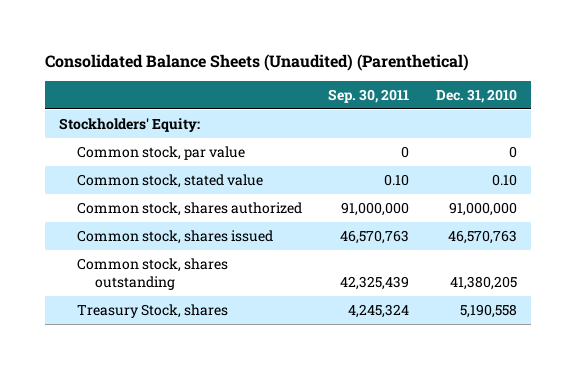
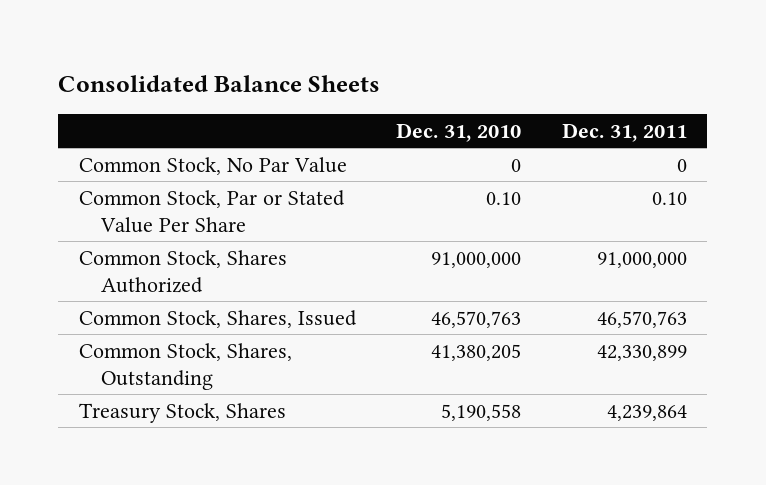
[45,53,470,71] Consolidated Balance Sheets (Unaudited) (Parenthetical) -> [58,75,381,93] Consolidated Balance Sheets
[328,88,410,103] Sep. 30, 2011 -> none
none -> [562,122,688,142] Dec. 31, 2011
[58,117,200,132] Stockholders' Equity: -> none
[76,145,245,160] Common stock, par value -> [78,156,347,175] Common Stock, No Par Value
[76,173,263,188] Common stock, stated value -> [78,189,345,233] Common Stock, Par or Stated Value Per Share
[76,201,302,216] Common stock, shares authorized -> [78,249,287,293] Common Stock, Shares Authorized
[76,229,273,244] Common stock, shares issued -> [78,309,357,328] Common Stock, Shares, Issued
[76,257,228,291] Common stock, shares outstanding -> [78,342,292,390] Common Stock, Shares, Outstanding
[76,303,228,318] Treasury Stock, shares -> [78,402,286,423] Treasury Stock, Shares

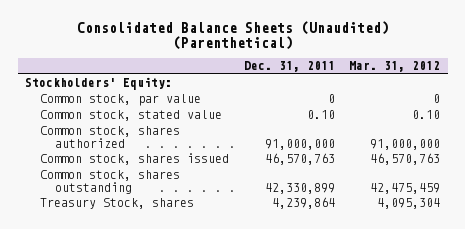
[58,75,381,93] Consolidated Balance Sheets -> [76,20,389,51] Consolidated Balance Sheets (Unaudited) (Parenthetical)
[396,122,522,142] Dec. 31, 2010 -> none
none -> [349,61,441,73] Mar. 31, 2012
none -> [25,77,173,91] Stockholders' Equity:
[78,156,347,175] Common Stock, No Par Value -> [39,94,201,107] Common stock, par value
[78,189,345,233] Common Stock, Par or Stated Value Per Share -> [39,110,222,122] Common stock, stated value
[78,249,287,293] Common Stock, Shares Authorized -> [39,126,180,148] Common stock, shares authorized
[78,309,357,328] Common Stock, Shares, Issued -> [39,153,229,166] Common stock, shares issued
[78,342,292,390] Common Stock, Shares, Outstanding -> [39,170,180,194] Common stock, shares outstanding
[78,402,286,423] Treasury Stock, Shares -> [39,198,194,210] Treasury Stock, shares

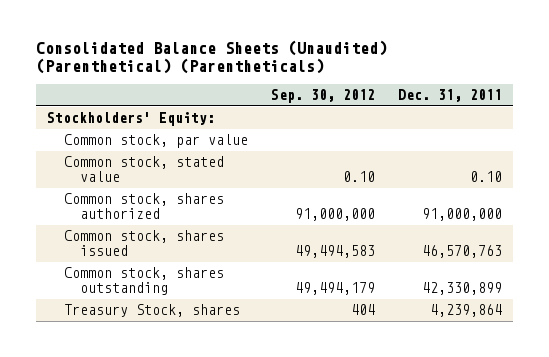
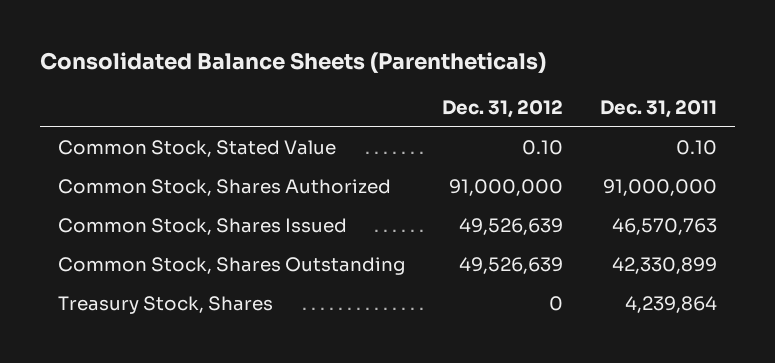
[35,40,387,75] Consolidated Balance Sheets (Unaudited) (Parenthetical) (Parentheticals) -> [40,52,547,74] Consolidated Balance Sheets (Parentheticals)
[270,89,375,104] Sep. 30, 2012 -> none
none -> [441,100,563,119] Dec. 31, 2012
[47,112,216,127] Stockholders' Equity: -> none
[63,134,248,149] Common stock, par value -> none
[63,156,224,183] Common stock, stated value -> [58,140,337,158] Common Stock, Stated Value
[63,193,224,220] Common stock, shares authorized -> [58,179,392,197] Common Stock, Shares Authorized
[63,230,224,257] Common stock, shares issued -> [58,218,348,236] Common Stock, Shares Issued
[63,267,224,296] Common stock, shares outstanding -> [58,257,406,276] Common Stock, Shares Outstanding
[63,304,240,318] Treasury Stock, shares -> [58,296,274,315] Treasury Stock, Shares

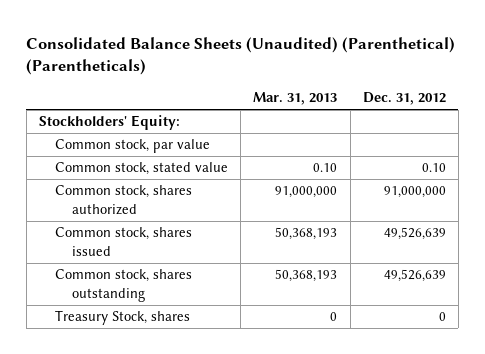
[40,52,547,74] Consolidated Balance Sheets (Parentheticals) -> [26,36,456,76] Consolidated Balance Sheets (Unaudited) (Parenthetical) (Parentheticals)
[599,100,717,119] Dec. 31, 2011 -> none
none -> [253,92,338,106] Mar. 31, 2013
none -> [38,115,180,131] Stockholders' Equity:
none -> [55,139,211,154] Common stock, par value
[58,140,337,158] Common Stock, Stated Value -> [55,162,229,176] Common stock, stated value
[58,179,392,197] Common Stock, Shares Authorized -> [55,185,193,215] Common stock, shares authorized
[58,218,348,236] Common Stock, Shares Issued -> [55,227,193,256] Common stock, shares issued
[58,257,406,276] Common Stock, Shares Outstanding -> [55,269,193,302] Common stock, shares outstanding
[58,296,274,315] Treasury Stock, Shares -> [55,310,191,326] Treasury Stock, shares

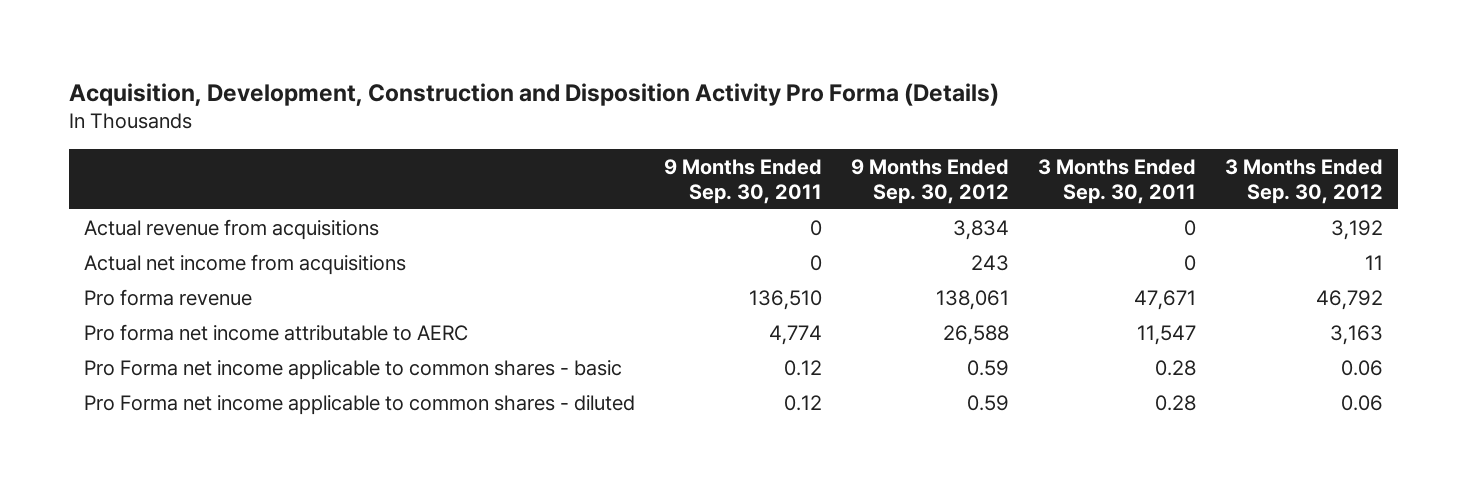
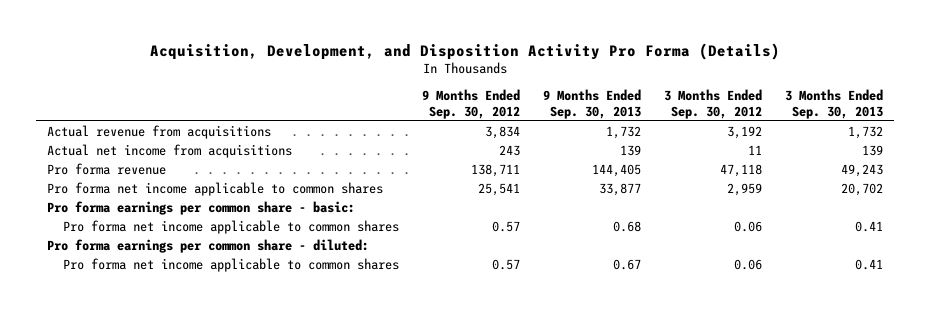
[68,82,999,106] Acquisition, Development, Construction and Disposition Activity Pro Forma (Details) -> [150,42,781,60] Acquisition, Development, and Disposition Activity Pro Forma (Details)
[663,158,822,204] 9 Months Ended Sep. 30, 2011 -> none
[1038,158,1197,204] 3 Months Ended Sep. 30, 2011 -> none
none -> [542,89,641,119] 9 Months Ended Sep. 30, 2013
none -> [784,89,883,119] 3 Months Ended Sep. 30, 2013
[935,289,1009,310] 138,061 -> [470,164,520,178] 138,711
[1316,289,1384,310] 46,792 -> [719,164,762,178] 47,118
[83,323,468,341] Pro forma net income attributable to AERC -> [47,182,384,197] Pro forma net income applicable to common shares
[942,324,1009,345] 26,588 -> [477,183,520,197] 25,541
[1330,324,1384,345] 3,163 -> [726,183,762,197] 2,959
none -> [47,201,356,216] Pro forma earnings per common share - basic:
[83,359,622,380] Pro Forma net income applicable to common shares - basic -> [62,220,399,235] Pro forma net income applicable to common shares
[966,359,1009,376] 0.59 -> [491,221,520,233] 0.57
none -> [47,239,370,254] Pro forma earnings per common share - diluted:
[83,394,635,415] Pro Forma net income applicable to common shares - diluted -> [62,258,399,273] Pro forma net income applicable to common shares
[966,394,1009,411] 0.59 -> [491,259,520,271] 0.57

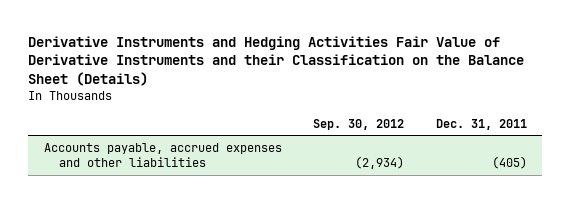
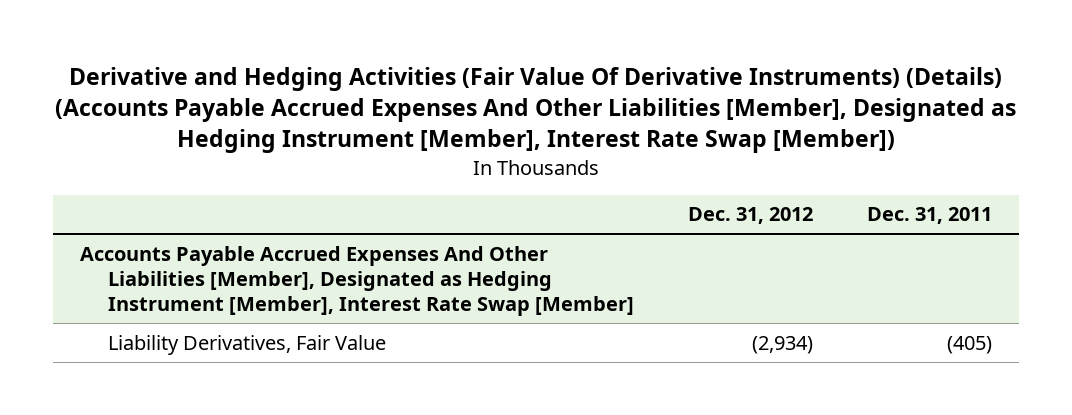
[28,35,525,86] Derivative Instruments and Hedging Activities Fair Value of Derivative Instruments and their Classification on the Balance Sheet (Details) -> [55,66,1017,154] Derivative and Hedging Activities (Fair Value Of Derivative Instruments) (Details) (Accounts Payable Accrued Expenses And Other Liabilities [Member], Designated as Hedging Instrument [Member], Interest Rate Swap [Member])
[313,118,405,130] Sep. 30, 2012 -> none
none -> [687,207,813,225] Dec. 31, 2012
none -> [80,245,634,316] Accounts Payable Accrued Expenses And Other Liabilities [Member], Designated as Hedging Instrument [Member], Interest Rate Swap [Member]
[43,143,282,168] Accounts payable, accrued expenses and other liabilities -> [107,334,386,355] Liability Derivatives, Fair Value

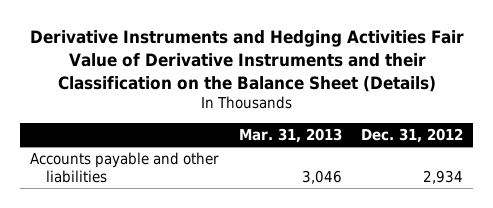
[55,66,1017,154] Derivative and Hedging Activities (Fair Value Of Derivative Instruments) (Details) (Accounts Payable Accrued Expenses And Other Liabilities [Member], Designated as Hedging Instrument [Member], Interest Rate Swap [Member]) -> [29,30,464,92] Derivative Instruments and Hedging Activities Fair Value of Derivative Instruments and their Classification on the Balance Sheet (Details)
[866,207,992,225] Dec. 31, 2011 -> none
none -> [238,128,342,144] Mar. 31, 2013
[80,245,634,316] Accounts Payable Accrued Expenses And Other Liabilities [Member], Designated as Hedging Instrument [Member], Interest Rate Swap [Member] -> none
[107,334,386,355] Liability Derivatives, Fair Value -> none
none -> [30,151,220,183] Accounts payable and other liabilities

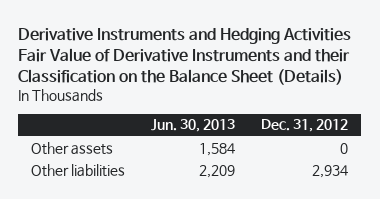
[238,128,342,144] Mar. 31, 2013 -> none
none -> [151,119,236,133] Jun. 30, 2013
none -> [31,141,114,155] Other assets
[30,151,220,183] Accounts payable and other liabilities -> [31,163,126,177] Other liabilities

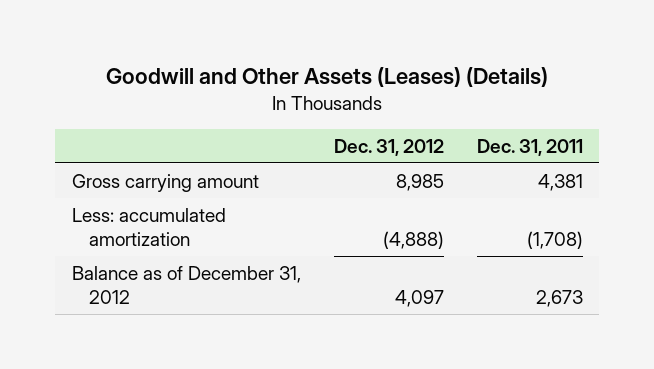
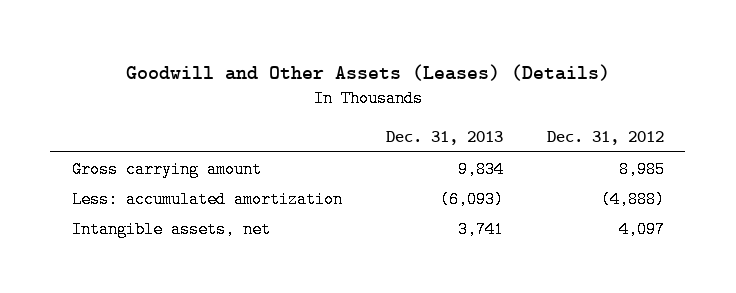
[476,138,583,156] Dec. 31, 2011 -> none
none -> [385,131,503,146] Dec. 31, 2013
[71,265,301,304] Balance as of December 31, 2012 -> [72,220,272,238] Intangible assets, net

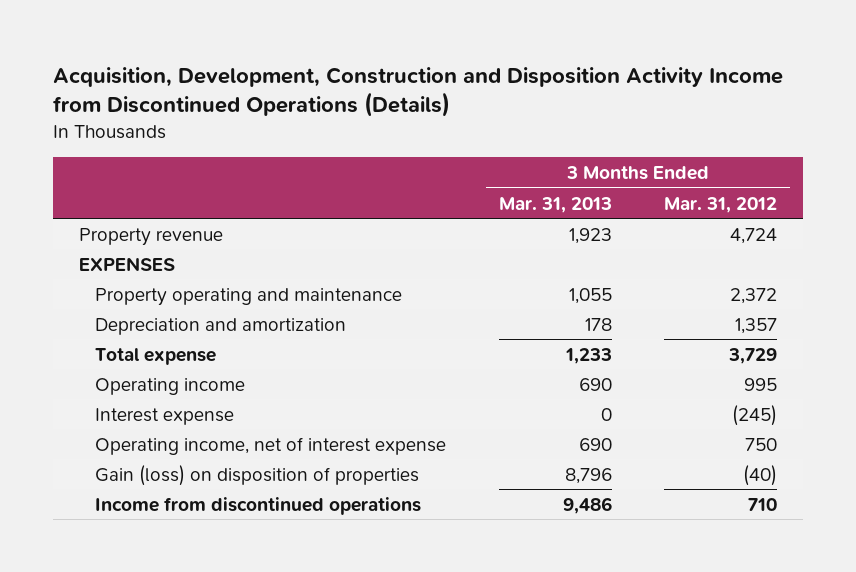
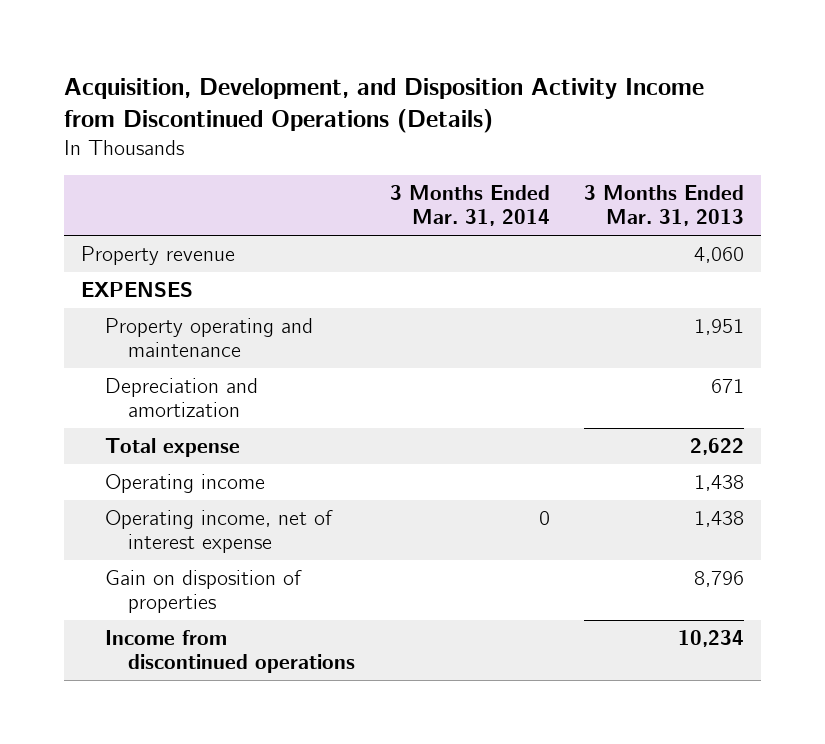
[53,66,784,118] Acquisition, Development, Construction and Disposition Activity Income from Discontinued Operations (Details) -> [63,78,704,133] Acquisition, Development, and Disposition Activity Income from Discontinued Operations (Details)
[663,196,777,213] Mar. 31, 2012 -> none
none -> [389,184,550,227] 3 Months Ended Mar. 31, 2014
[568,227,612,244] 1,923 -> [693,246,744,263] 4,060
[95,407,235,425] Interest expense -> none
[568,287,612,304] 1,055 -> [693,318,744,335] 1,951
[584,317,612,331] 178 -> [710,378,744,393] 671
[564,347,612,364] 1,233 -> [689,437,744,455] 2,622
[578,377,612,391] 690 -> [693,474,744,491] 1,438
[578,437,612,451] 690 -> [693,510,744,527] 1,438
[95,464,420,486] Gain (loss) on disposition of properties -> [104,569,302,614] Gain on disposition of properties
[562,496,612,514] 9,486 -> [677,629,744,647] 10,234

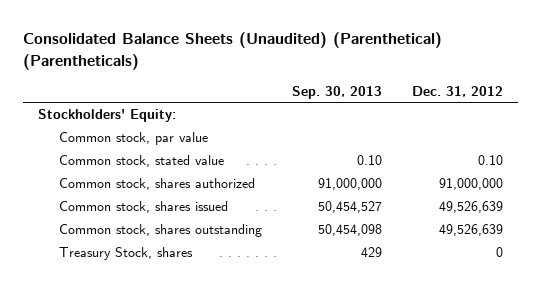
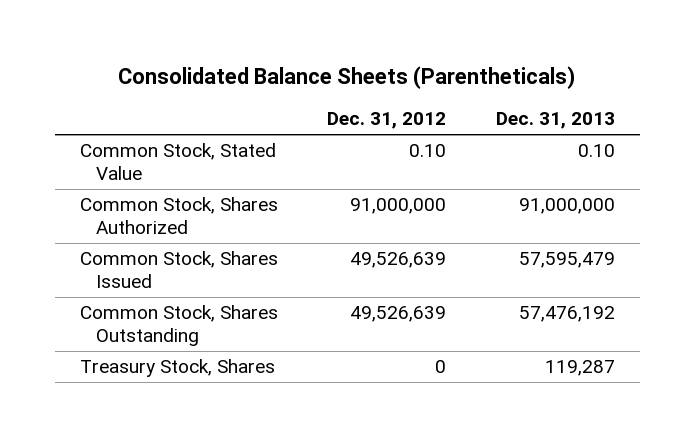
[22,32,442,70] Consolidated Balance Sheets (Unaudited) (Parenthetical) (Parentheticals) -> [118,66,576,90] Consolidated Balance Sheets (Parentheticals)
[292,85,383,99] Sep. 30, 2013 -> none
none -> [495,112,615,130] Dec. 31, 2013
[37,109,176,123] Stockholders' Equity: -> none
[59,132,209,146] Common stock, par value -> none
[59,155,225,168] Common stock, stated value -> [79,143,276,181] Common Stock, Stated Value
[59,178,256,191] Common stock, shares authorized -> [79,197,278,235] Common Stock, Shares Authorized
[59,201,229,214] Common stock, shares issued -> [79,251,278,289] Common Stock, Shares Issued
[59,224,263,238] Common stock, shares outstanding -> [79,305,278,347] Common Stock, Shares Outstanding
[59,247,194,261] Treasury Stock, shares -> [79,359,275,378] Treasury Stock, Shares

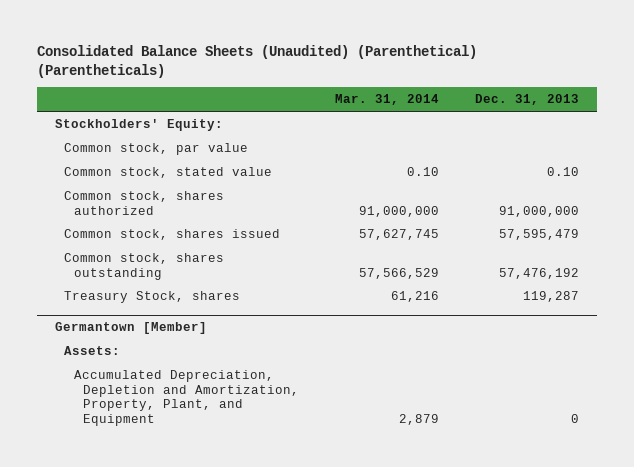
[118,66,576,90] Consolidated Balance Sheets (Parentheticals) -> [36,44,477,79] Consolidated Balance Sheets (Unaudited) (Parenthetical) (Parentheticals)
[327,112,447,130] Dec. 31, 2012 -> none
none -> [335,94,440,106] Mar. 31, 2014
none -> [54,118,223,131] Stockholders' Equity:
none -> [64,142,249,155] Common stock, par value
[79,143,276,181] Common Stock, Stated Value -> [64,166,273,178] Common stock, stated value
[79,197,278,235] Common Stock, Shares Authorized -> [64,190,225,215] Common stock, shares authorized
[79,251,278,289] Common Stock, Shares Issued -> [64,228,281,240] Common stock, shares issued
[79,305,278,347] Common Stock, Shares Outstanding -> [64,252,225,280] Common stock, shares outstanding
[79,359,275,378] Treasury Stock, Shares -> [64,290,241,303] Treasury Stock, shares
none -> [54,322,207,335] Germantown [Member]
none -> [64,345,121,355] Assets:
none -> [73,369,300,426] Accumulated Depreciation, Depletion and Amortization, Property, Plant, and Equipment

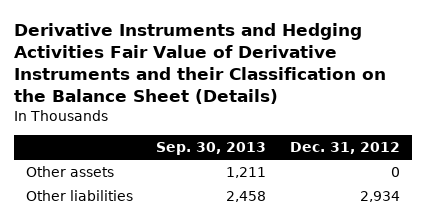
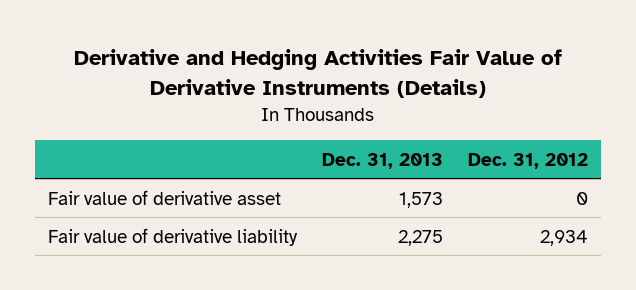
[13,22,386,104] Derivative Instruments and Hedging Activities Fair Value of Derivative Instruments and their Classification on the Balance Sheet (Details) -> [74,49,563,98] Derivative and Hedging Activities Fair Value of Derivative Instruments (Details)
[156,142,267,156] Sep. 30, 2013 -> none
none -> [322,152,444,169] Dec. 31, 2013
[25,166,114,178] Other assets -> [47,189,281,205] Fair value of derivative asset
[25,190,133,202] Other liabilities -> [47,227,298,246] Fair value of derivative liability

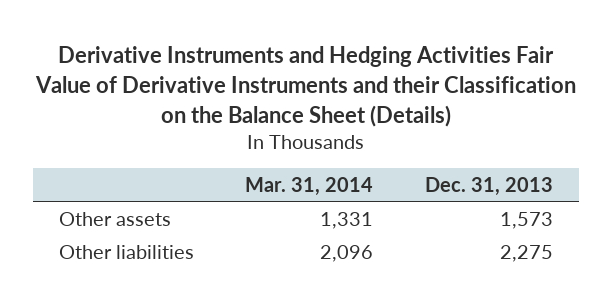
[74,49,563,98] Derivative and Hedging Activities Fair Value of Derivative Instruments (Details) -> [34,45,576,127] Derivative Instruments and Hedging Activities Fair Value of Derivative Instruments and their Classification on the Balance Sheet (Details)
[468,152,589,169] Dec. 31, 2012 -> none
none -> [245,176,374,196] Mar. 31, 2014
[47,189,281,205] Fair value of derivative asset -> [58,211,171,226] Other assets
[47,227,298,246] Fair value of derivative liability -> [58,244,194,259] Other liabilities

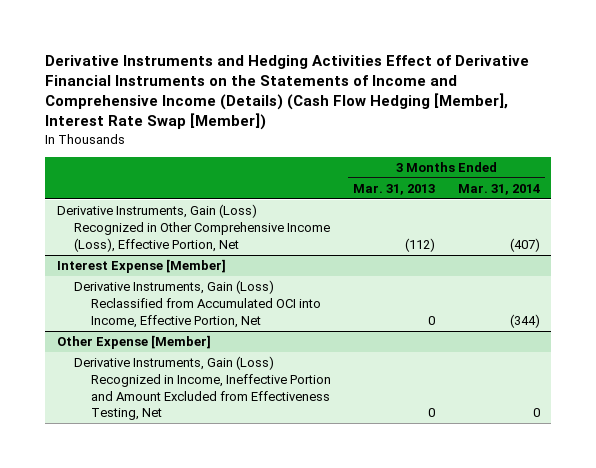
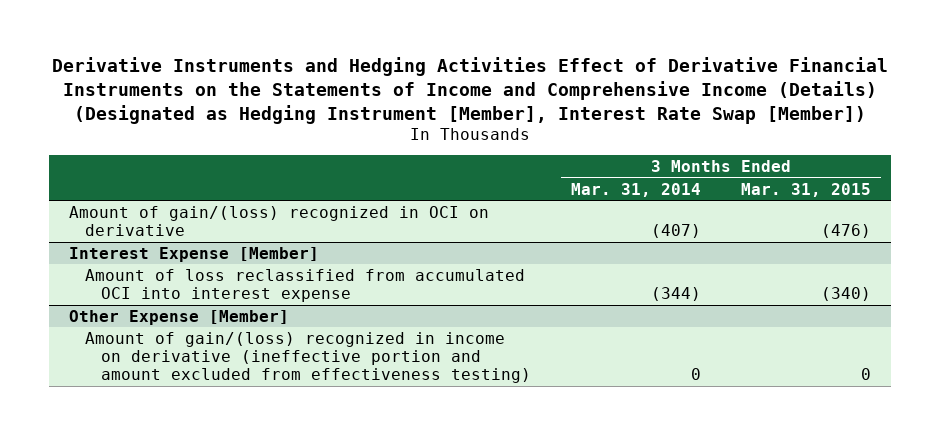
[45,54,530,131] Derivative Instruments and Hedging Activities Effect of Derivative Financial Instruments on the Statements of Income and Comprehensive Income (Details) (Cash Flow Hedging [Member], Interest Rate Swap [Member]) -> [51,57,888,124] Derivative Instruments and Hedging Activities Effect of Derivative Financial Instruments on the Statements of Income and Comprehensive Income (Details) (Designated as Hedging Instrument [Member], Interest Rate Swap [Member])
[353,184,436,196] Mar. 31, 2013 -> none
none -> [741,182,872,197] Mar. 31, 2015
[56,204,330,252] Derivative Instruments, Gain (Loss) Recognized in Other Comprehensive Income (Loss), Effective Portion, Net -> [68,205,489,236] Amount of gain/(loss) recognized in OCI on derivative
[73,280,321,328] Derivative Instruments, Gain (Loss) Reclassified from Accumulated OCI into Income, Effective Portion, Net -> [84,268,525,302] Amount of loss reclassified from accumulated OCI into interest expense
[73,356,331,421] Derivative Instruments, Gain (Loss) Recognized in Income, Ineffective Portion and Amount Excluded from Effectiveness Testing, Net -> [84,331,531,384] Amount of gain/(loss) recognized in income on derivative (ineffective portion and amount excluded from effectiveness testing)

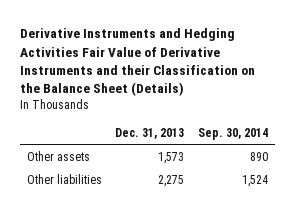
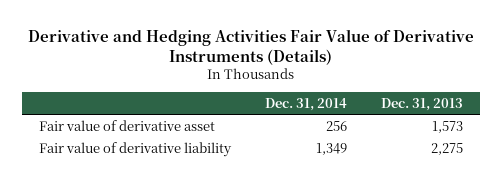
[20,28,256,97] Derivative Instruments and Hedging Activities Fair Value of Derivative Instruments and their Classification on the Balance Sheet (Details) -> [28,28,475,65] Derivative and Hedging Activities Fair Value of Derivative Instruments (Details)
[197,127,268,140] Sep. 30, 2014 -> none
none -> [265,97,348,111] Dec. 31, 2014
[26,150,90,161] Other assets -> [38,119,215,131] Fair value of derivative asset
[26,173,102,184] Other liabilities -> [38,141,232,157] Fair value of derivative liability

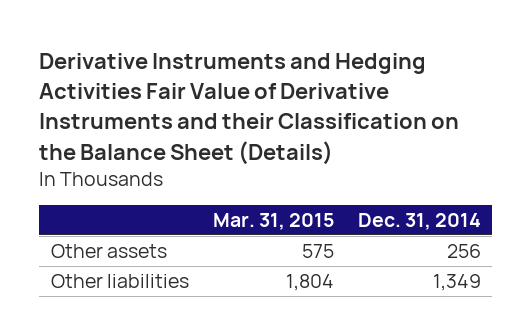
[28,28,475,65] Derivative and Hedging Activities Fair Value of Derivative Instruments (Details) -> [39,53,460,165] Derivative Instruments and Hedging Activities Fair Value of Derivative Instruments and their Classification on the Balance Sheet (Details)
[381,97,464,111] Dec. 31, 2013 -> none
none -> [212,212,334,230] Mar. 31, 2015
[38,119,215,131] Fair value of derivative asset -> [51,243,168,258] Other assets
[38,141,232,157] Fair value of derivative liability -> [51,273,190,288] Other liabilities

